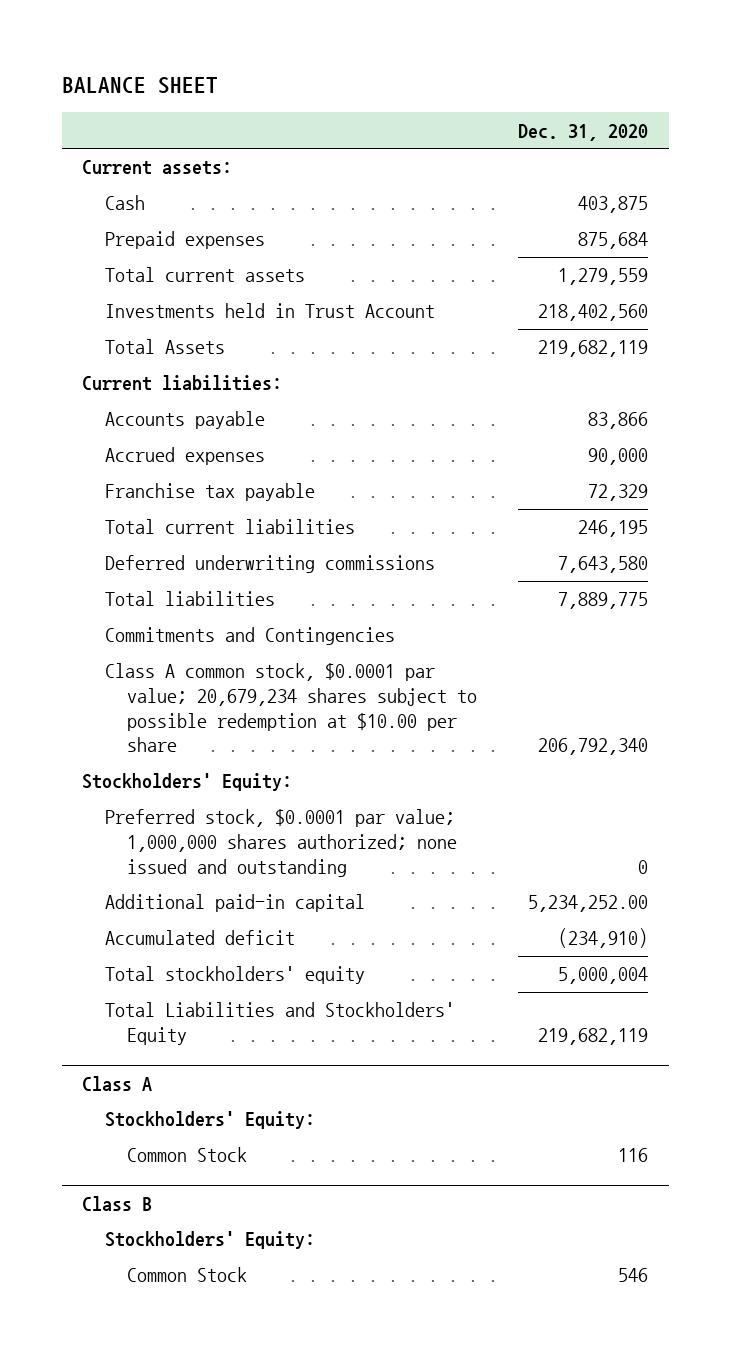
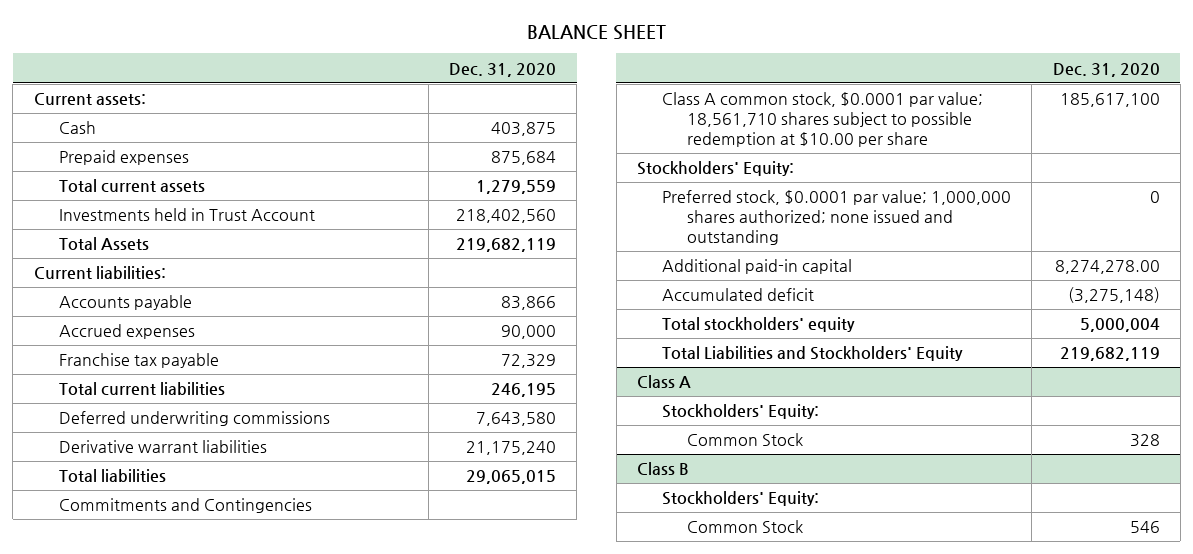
none -> [58,440,267,454] Derivative warrant liabilities
[558,592,649,610] 7,889,775 -> [466,470,557,485] 29,065,015
[104,663,477,753] Class A common stock, $0.0001 par value; 20,679,234 shares subject to possible redemption at $10.00 per share -> [662,92,984,148] Class A common stock, $0.0001 par value; 18,561,710 shares subject to possible redemption at $10.00 per share
[538,738,649,756] 206,792,340 -> [1059,93,1160,108] 185,617,100
[528,895,649,913] 5,234,252.00 -> [1054,260,1160,275] 8,274,278.00
[558,928,649,949] (234,910) -> [1067,287,1160,304] (3,275,148)
[618,1148,649,1163] 116 -> [1129,434,1160,448] 328

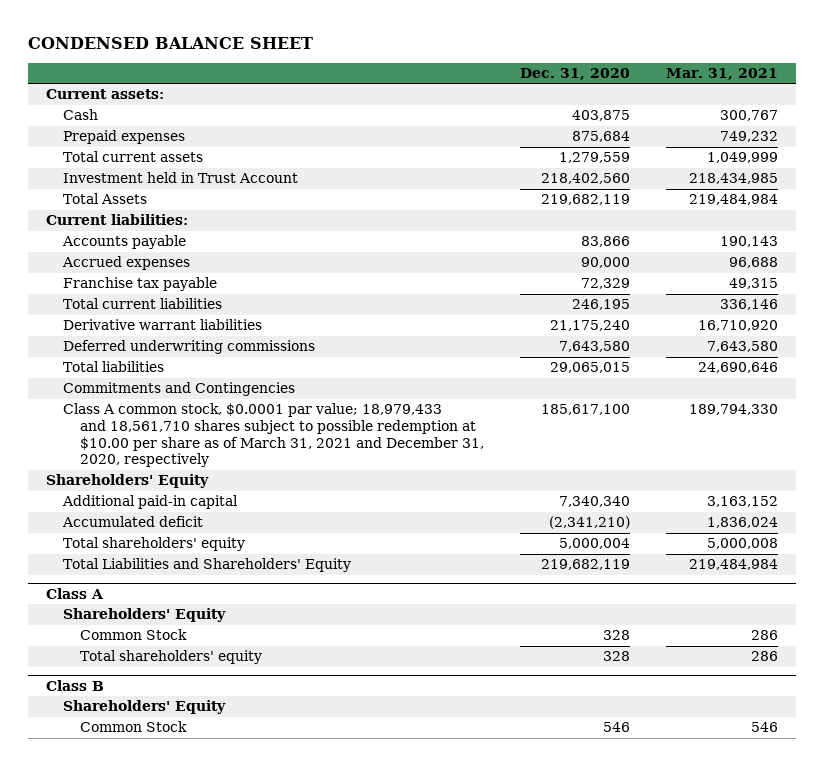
[526,24,666,40] BALANCE SHEET -> [27,37,313,50] CONDENSED BALANCE SHEET
none -> [666,68,779,81] Mar. 31, 2021
[58,208,315,222] Investments held in Trust Account -> [62,172,298,184] Investment held in Trust Account
[58,411,330,427] Deferred underwriting commissions -> [62,340,315,355] Deferred underwriting commissions
[662,190,1012,246] Preferred stock, $0.0001 par value; 1,000,000 shares authorized; none issued and outstanding -> none
[662,92,984,148] Class A common stock, $0.0001 par value; 18,561,710 shares subject to possible redemption at $10.00 per share -> [62,403,485,468] Class A common stock, $0.0001 par value; 18,979,433 and 18,561,710 shares subject to possible redemption at $10.00 per share as of March 31, 2021 and December 31, 2020, respectively
[637,161,795,177] Stockholders' Equity: -> [45,474,209,489] Shareholders' Equity
[1054,260,1160,275] 8,274,278.00 -> [559,496,631,508] 7,340,340
[1067,287,1160,304] (3,275,148) -> [549,516,631,530] (2,341,210)
[662,317,856,333] Total stockholders' equity -> [62,537,245,552] Total shareholders' equity
[662,346,964,362] Total Liabilities and Stockholders' Equity -> [62,558,351,573] Total Liabilities and Shareholders' Equity
[662,404,820,420] Stockholders' Equity: -> [62,608,226,623] Shareholders' Equity
none -> [80,650,263,665] Total shareholders' equity
[662,491,820,507] Stockholders' Equity: -> [62,700,226,715] Shareholders' Equity

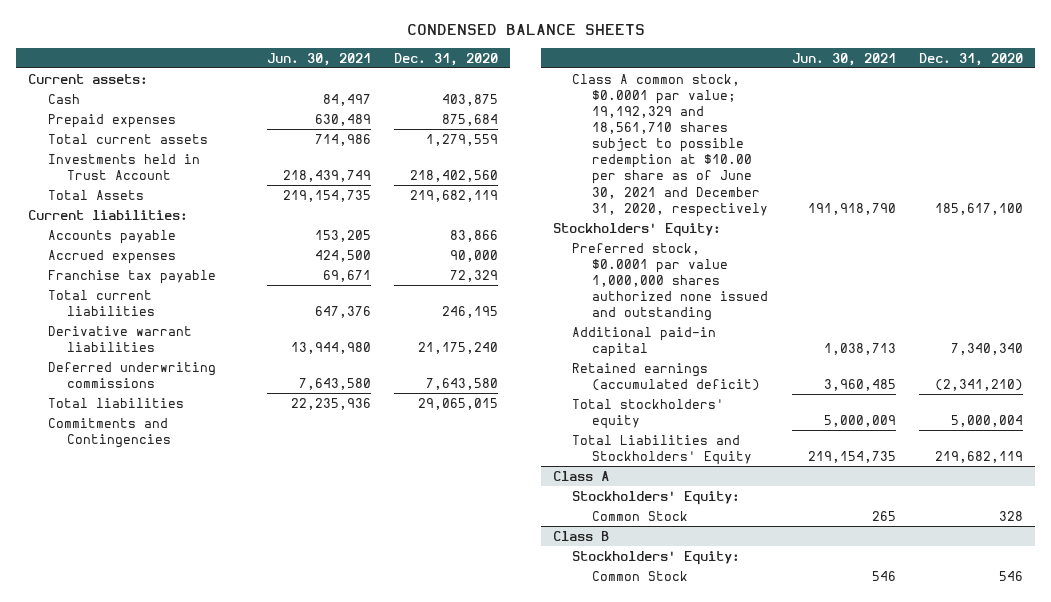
[27,37,313,50] CONDENSED BALANCE SHEET -> [406,24,645,36] CONDENSED BALANCE SHEETS
[666,68,779,81] Mar. 31, 2021 -> none
none -> [266,52,371,66] Jun. 30, 2021
[62,172,298,184] Investment held in Trust Account -> [47,153,200,180] Investments held in Trust Account
[62,403,485,468] Class A common stock, $0.0001 par value; 18,979,433 and 18,561,710 shares subject to possible redemption at $10.00 per share as of March 31, 2021 and December 31, 2020, respectively -> [572,73,769,217] Class A common stock, $0.0001 par value; 19,192,329 and 18,561,710 shares subject to possible redemption at $10.00 per share as of June 30, 2021 and December 31, 2020, respectively
[45,474,209,489] Shareholders' Equity -> [552,222,721,237] Stockholders' Equity:
none -> [572,242,769,322] Preferred stock, $0.0001 par value 1,000,000 shares authorized none issued and outstanding
[61,516,203,528] Accumulated deficit -> [572,362,761,391] Retained earnings (accumulated deficit)
[62,537,245,552] Total shareholders' equity -> [572,398,725,429] Total stockholders' equity
[62,558,351,573] Total Liabilities and Shareholders' Equity -> [572,434,753,465] Total Liabilities and Stockholders' Equity
[62,608,226,623] Shareholders' Equity -> [572,490,741,505] Stockholders' Equity:
[80,650,263,665] Total shareholders' equity -> none
[62,700,226,715] Shareholders' Equity -> [572,550,741,565] Stockholders' Equity:

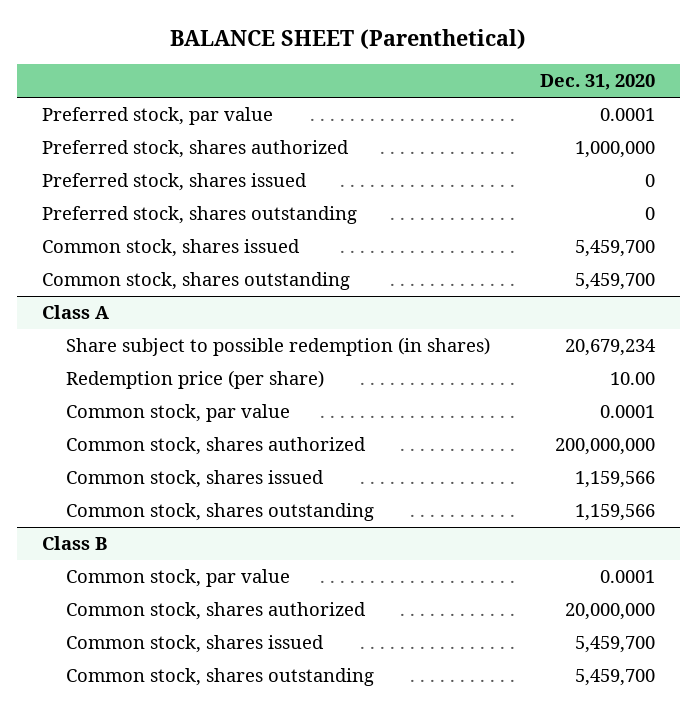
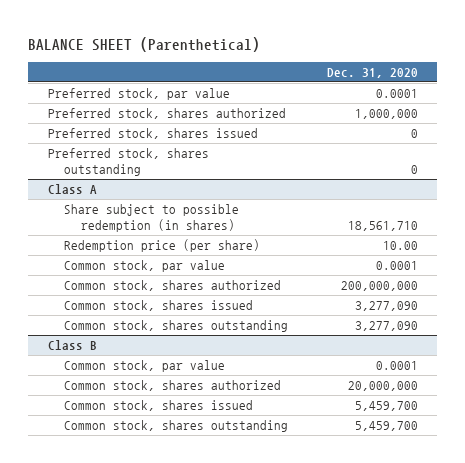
[42,239,301,258] Common stock, shares issued -> none
[42,272,351,291] Common stock, shares outstanding -> none
[564,339,656,357] 20,679,234 -> [347,221,418,232] 18,561,710
[574,471,655,489] 1,159,566 -> [354,301,418,312] 3,277,090
[574,504,655,522] 1,159,566 -> [354,321,418,332] 3,277,090

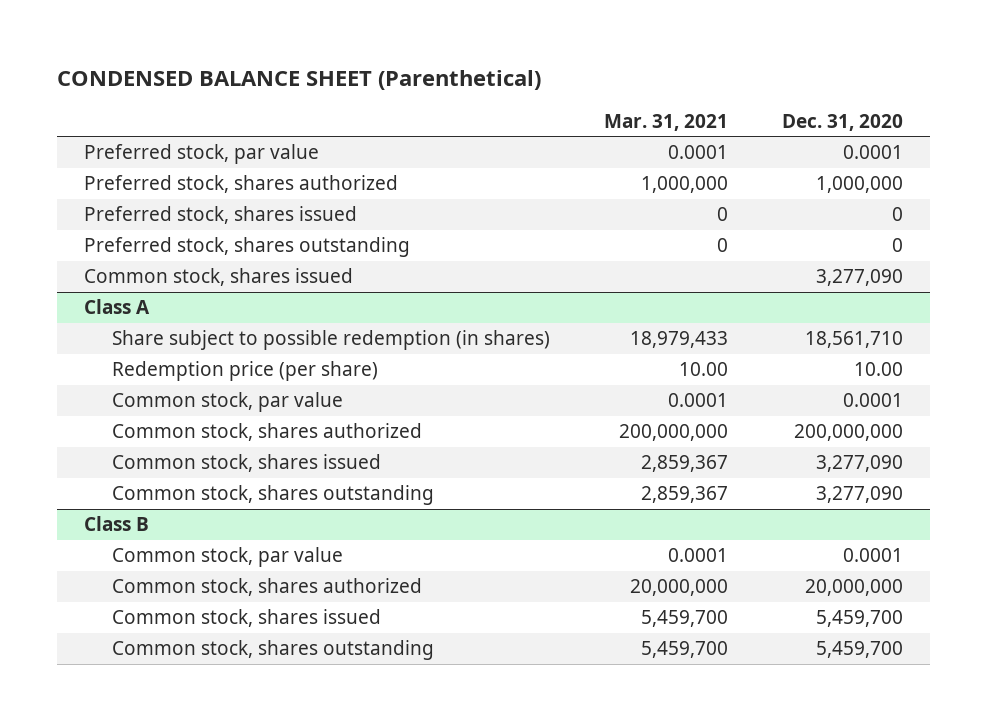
[28,36,261,52] BALANCE SHEET (Parenthetical) -> [56,70,541,91] CONDENSED BALANCE SHEET (Parenthetical)
none -> [603,113,728,131] Mar. 31, 2021
none -> [83,268,353,287] Common stock, shares issued

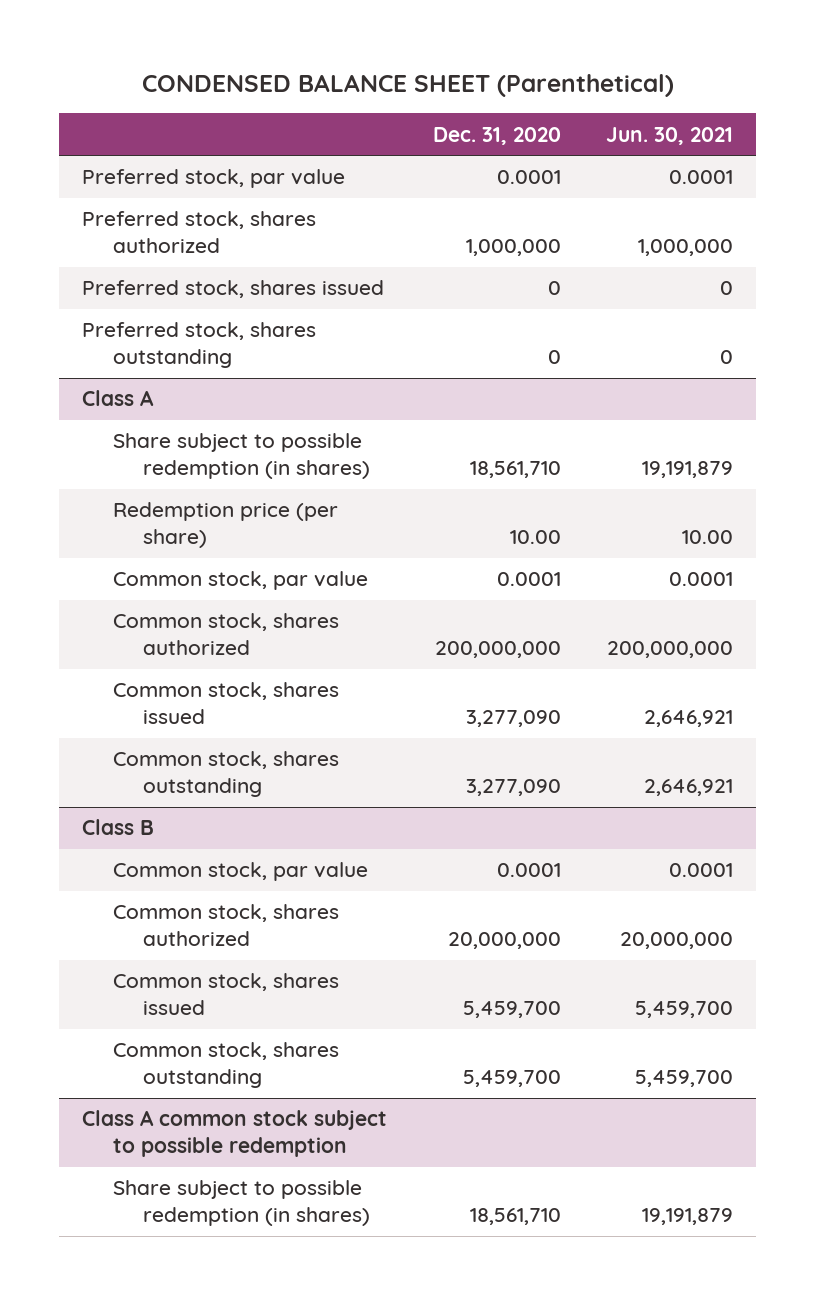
[603,113,728,131] Mar. 31, 2021 -> none
none -> [606,126,734,145] Jun. 30, 2021
[83,268,353,287] Common stock, shares issued -> none
none -> [82,1110,388,1158] Class A common stock subject to possible redemption
none -> [112,1180,370,1227] Share subject to possible redemption (in shares)

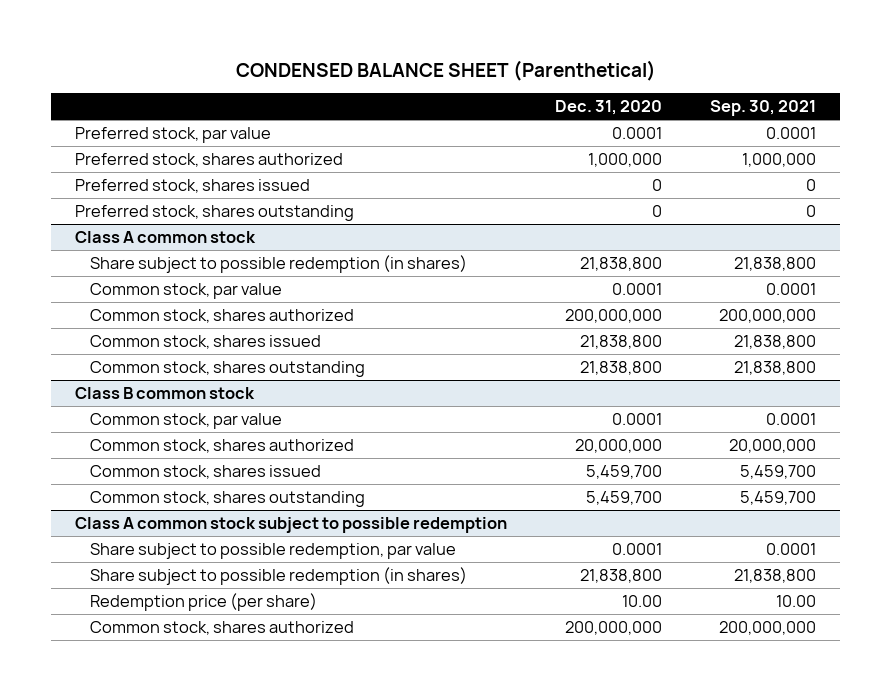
[606,126,734,145] Jun. 30, 2021 -> none
none -> [710,100,817,117] Sep. 30, 2021
[112,502,338,549] Redemption price (per share) -> none
[82,390,155,407] Class A -> [74,231,256,244] Class A common stock
[469,461,561,479] 18,561,710 -> [580,257,663,272] 21,838,800
[465,710,561,728] 3,277,090 -> [580,335,663,350] 21,838,800
[465,779,561,797] 3,277,090 -> [580,361,663,376] 21,838,800
[82,819,155,836] Class B -> [74,387,255,400] Class B common stock
none -> [90,543,457,560] Share subject to possible redemption, par value
[469,1208,561,1226] 18,561,710 -> [580,569,663,584] 21,838,800
none -> [90,593,318,612] Redemption price (per share)
none -> [90,621,355,636] Common stock, shares authorized

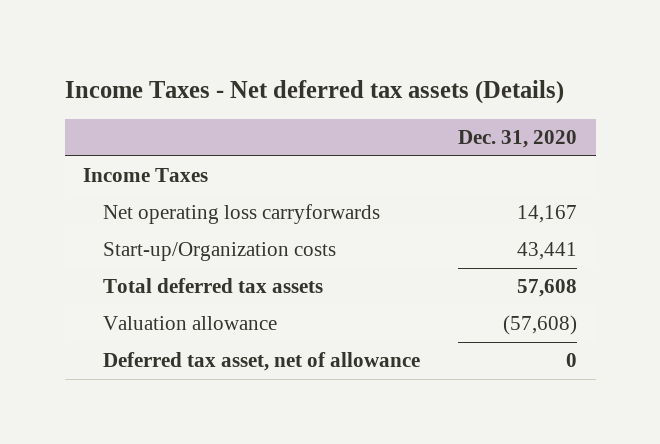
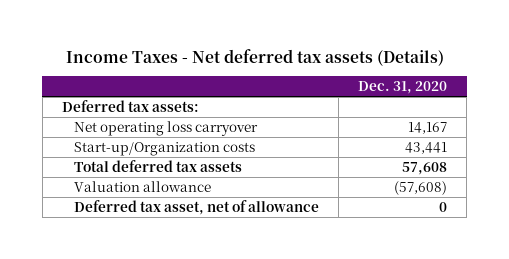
[83,168,209,183] Income Taxes -> none
none -> [61,99,199,112] Deferred tax assets:
[103,204,381,225] Net operating loss carryforwards -> [73,120,258,136] Net operating loss carryover

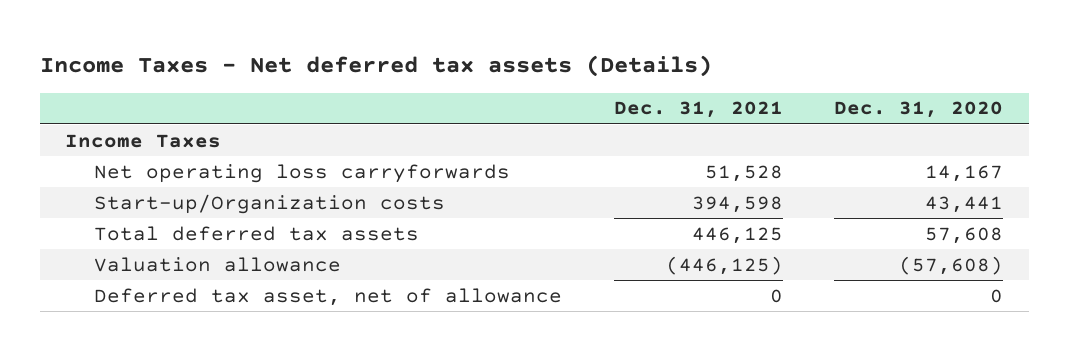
none -> [613,101,783,119] Dec. 31, 2021
[61,99,199,112] Deferred tax assets: -> none
none -> [65,133,222,148] Income Taxes
[73,120,258,136] Net operating loss carryover -> [93,163,510,183] Net operating loss carryforwards

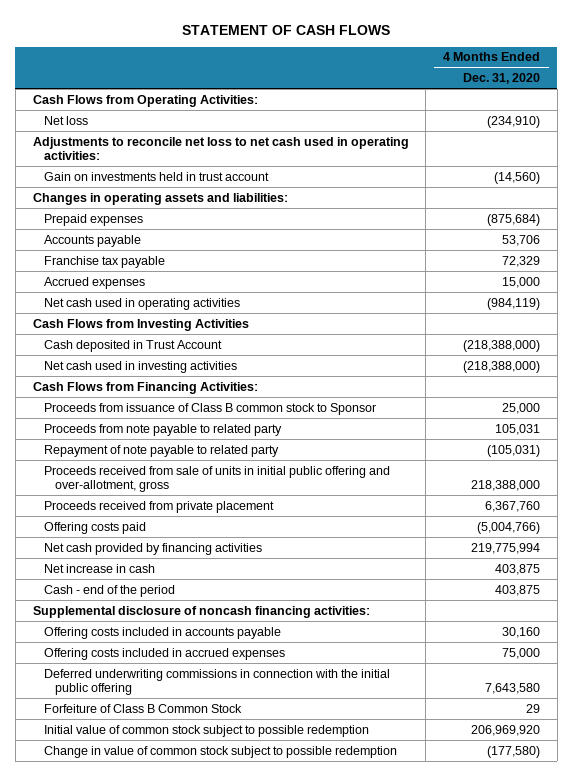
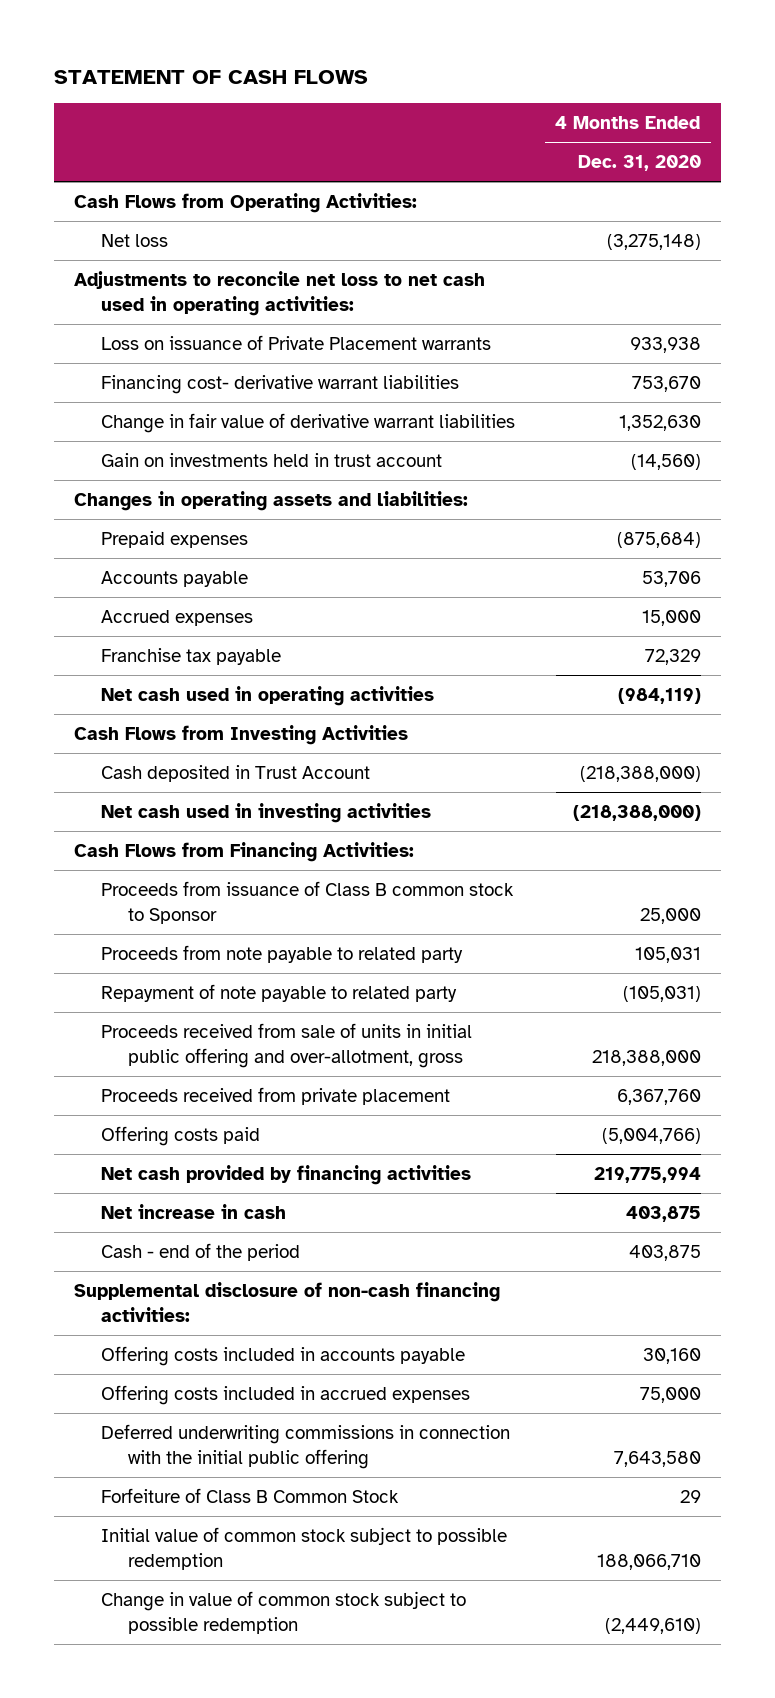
[487,115,541,128] (234,910) -> [606,234,701,251] (3,275,148)
none -> [100,335,491,351] Loss on issuance of Private Placement warrants
none -> [100,375,459,395] Financing cost- derivative warrant liabilities
none -> [100,413,515,434] Change in fair value of derivative warrant liabilities
[44,255,166,268] Franchise tax payable -> [100,648,281,666] Franchise tax payable
[32,605,370,618] Supplemental disclosure of noncash financing activities: -> [74,1282,501,1322] Supplemental disclosure of non-cash financing activities:
[471,724,541,736] 206,969,920 -> [596,1553,701,1570] 188,066,710
[487,745,541,758] (177,580) -> [604,1617,701,1634] (2,449,610)

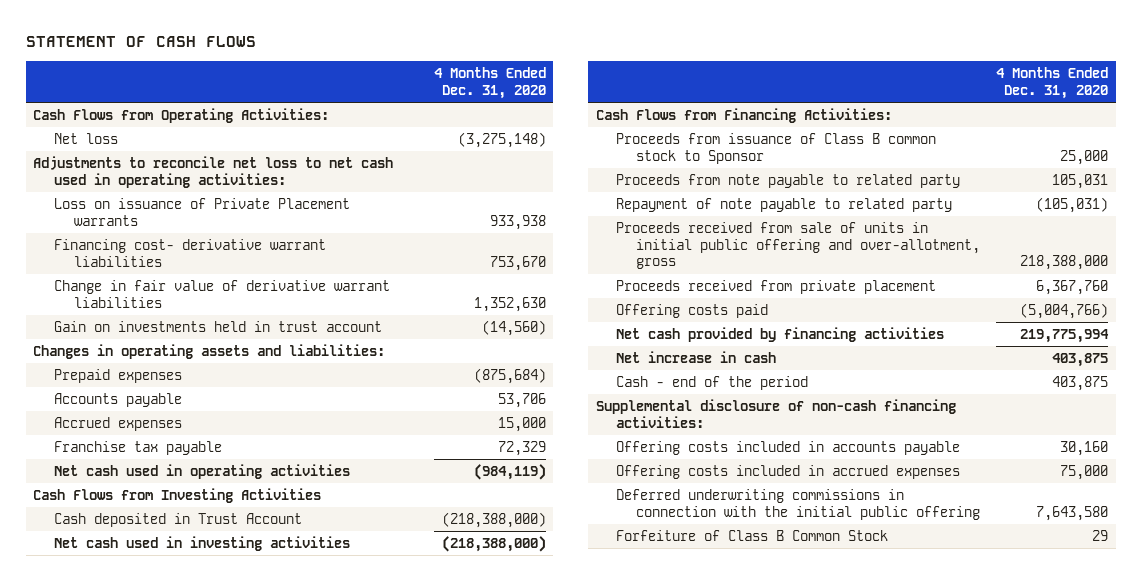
[100,1527,507,1570] Initial value of common stock subject to possible redemption -> none
[100,1591,466,1634] Change in value of common stock subject to possible redemption -> none

